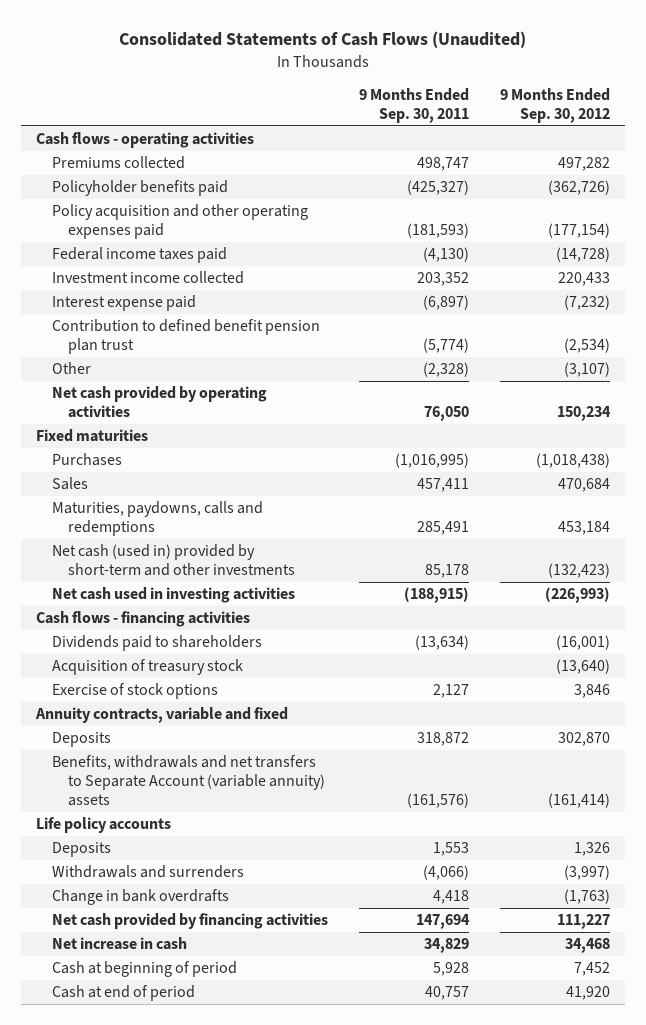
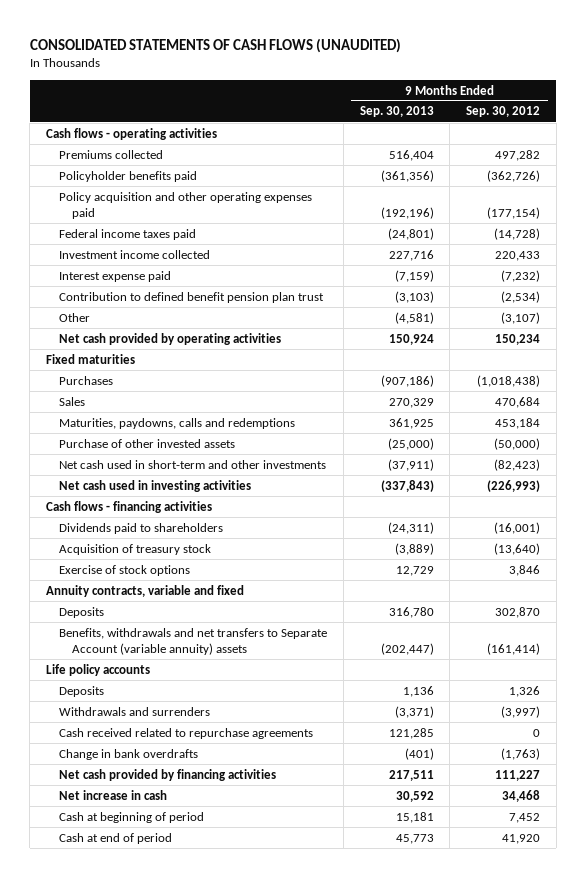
[119,31,527,49] Consolidated Statements of Cash Flows (Unaudited) -> [29,37,401,53] CONSOLIDATED STATEMENTS OF CASH FLOWS (UNAUDITED)
[359,87,470,123] 9 Months Ended Sep. 30, 2011 -> none
none -> [359,106,434,118] Sep. 30, 2013
none -> [58,438,235,448] Purchase of other invested assets
[52,544,295,577] Net cash (used in) provided by short-term and other investments -> [58,459,326,469] Net cash used in short-term and other investments
[547,563,610,579] (132,423) -> [494,458,541,471] (82,423)
none -> [58,727,313,739] Cash received related to repurchase agreements

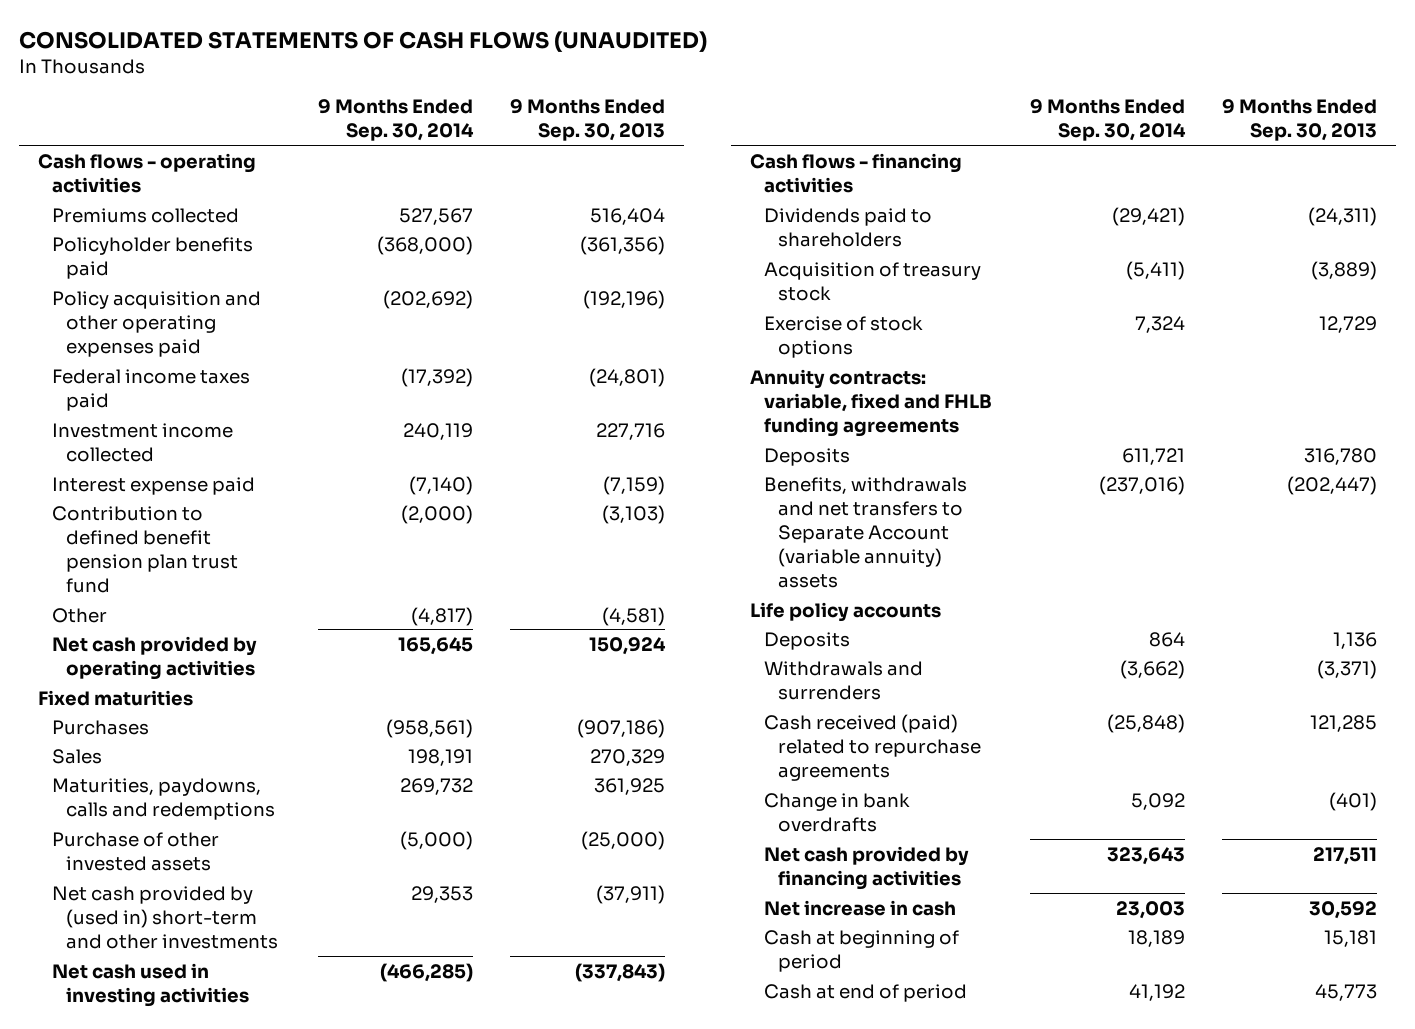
[466,106,541,118] Sep. 30, 2012 -> none
none -> [317,99,474,142] 9 Months Ended Sep. 30, 2014
[58,291,324,303] Contribution to defined benefit pension plan trust -> [51,505,239,593] Contribution to defined benefit pension plan trust fund
[58,459,326,469] Net cash used in short-term and other investments -> [51,885,279,949] Net cash provided by (used in) short-term and other investments
[46,584,245,597] Annuity contracts, variable and fixed -> [749,368,993,437] Annuity contracts: variable, fixed and FHLB funding agreements
[58,727,313,739] Cash received related to repurchase agreements -> [764,713,982,781] Cash received (paid) related to repurchase agreements

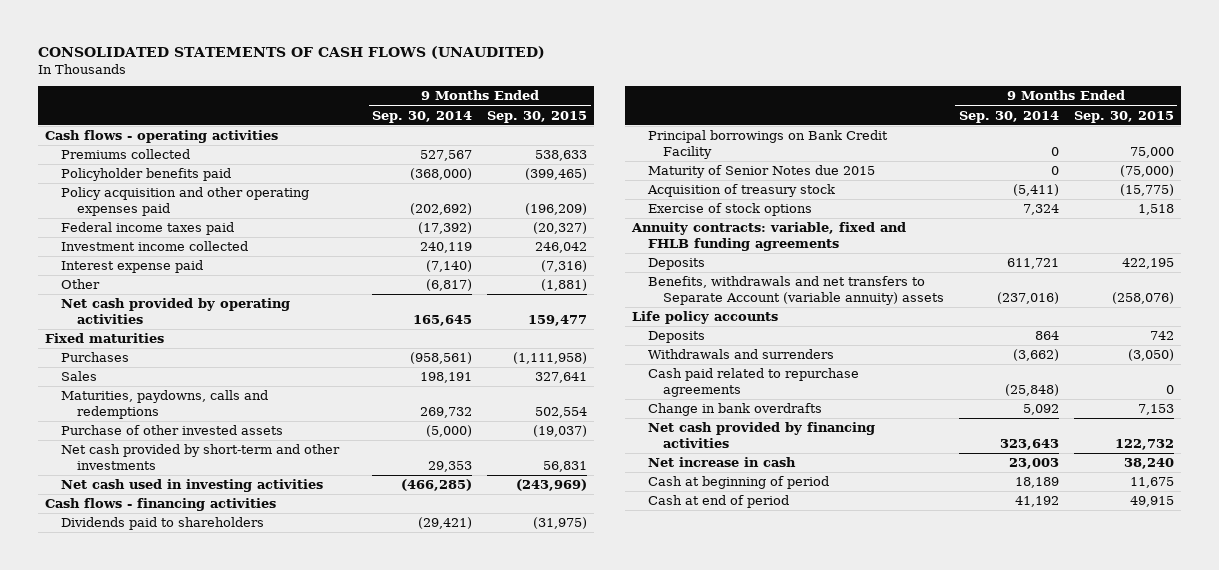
[510,99,666,142] 9 Months Ended Sep. 30, 2013 -> none
none -> [486,110,587,123] Sep. 30, 2015
[51,505,239,593] Contribution to defined benefit pension plan trust fund -> none
[410,606,473,626] (4,817) -> [426,279,473,292] (6,817)
[51,885,279,949] Net cash provided by (used in) short-term and other investments -> [60,444,340,470] Net cash provided by short-term and other investments
none -> [647,130,888,159] Principal borrowings on Bank Credit Facility
none -> [647,165,875,179] Maturity of Senior Notes due 2015
[764,713,982,781] Cash received (paid) related to repurchase agreements -> [647,368,859,397] Cash paid related to repurchase agreements

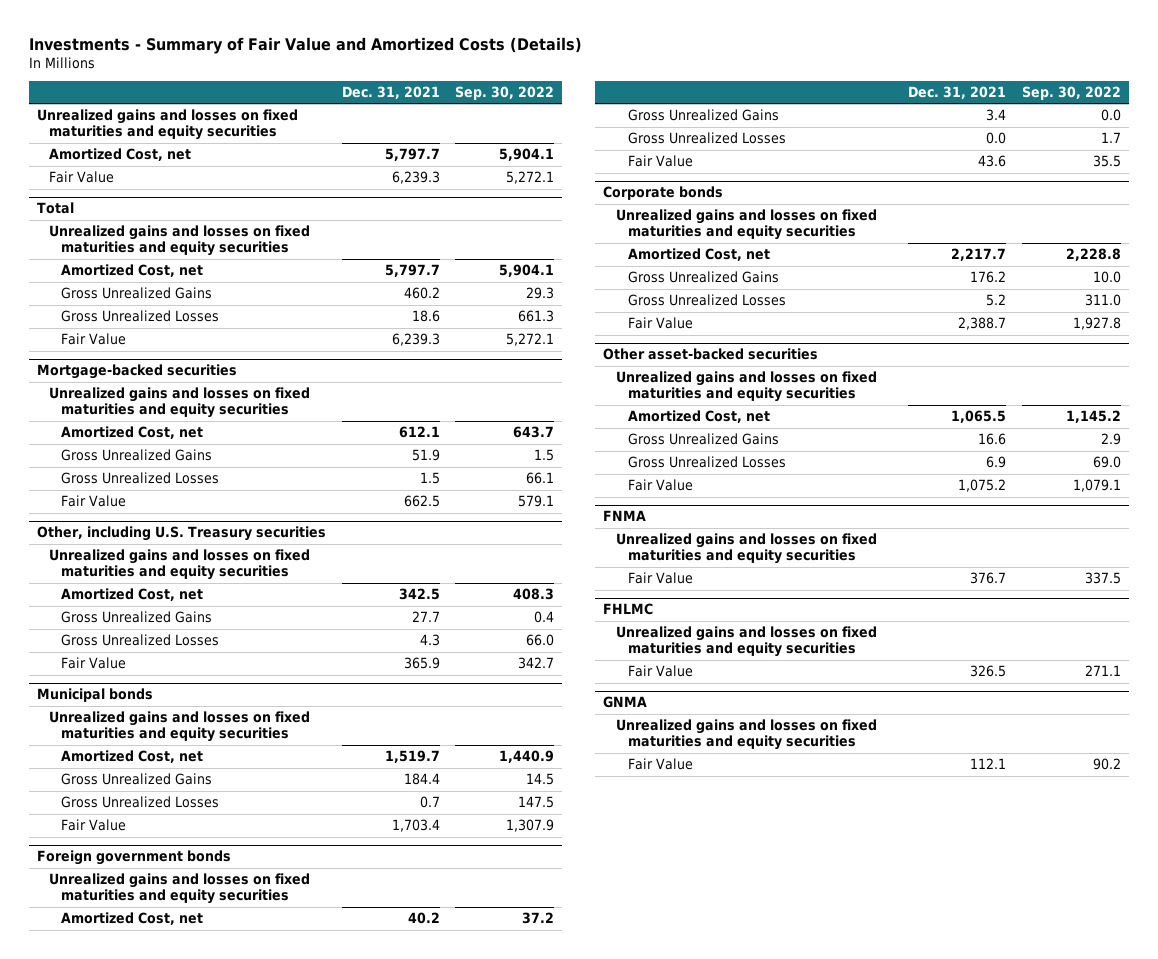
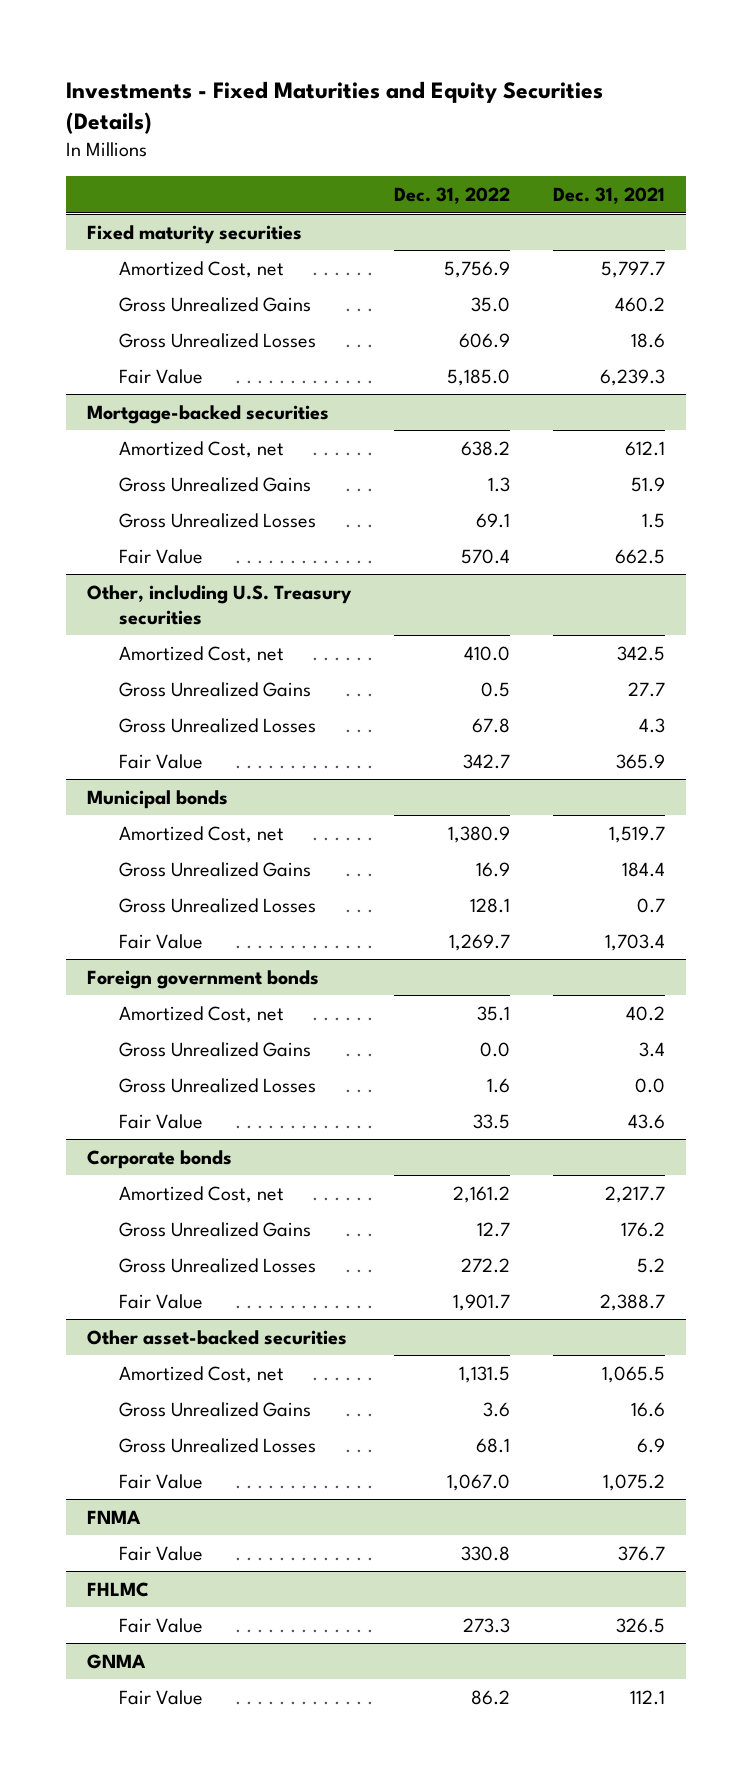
[28,36,582,54] Investments - Summary of Fair Value and Amortized Costs (Details) -> [66,80,604,134] Investments - Fixed Maturities and Equity Securities (Details)
[455,86,555,101] Sep. 30, 2022 -> none
none -> [393,187,510,205] Dec. 31, 2022
[36,109,298,141] Unrealized gains and losses on fixed maturities and equity securities -> none
[48,148,191,162] Amortized Cost, net -> none
[48,171,114,184] Fair Value -> none
[48,225,310,257] Unrealized gains and losses on fixed maturities and equity securities -> none
[36,202,74,215] Total -> [87,224,303,244] Fixed maturity securities
[48,387,310,419] Unrealized gains and losses on fixed maturities and equity securities -> none
[48,549,310,581] Unrealized gains and losses on fixed maturities and equity securities -> none
[48,711,310,743] Unrealized gains and losses on fixed maturities and equity securities -> none
[48,873,310,905] Unrealized gains and losses on fixed maturities and equity securities -> none
[615,209,877,241] Unrealized gains and losses on fixed maturities and equity securities -> none
[615,371,877,403] Unrealized gains and losses on fixed maturities and equity securities -> none
[615,533,877,565] Unrealized gains and losses on fixed maturities and equity securities -> none
[615,626,877,658] Unrealized gains and losses on fixed maturities and equity securities -> none
[615,719,877,751] Unrealized gains and losses on fixed maturities and equity securities -> none

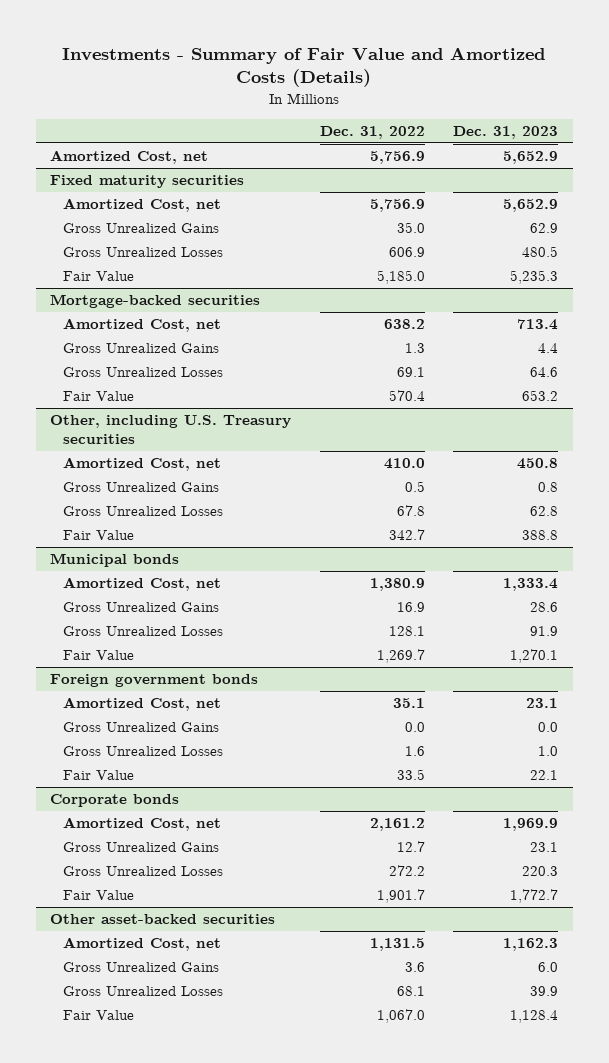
[66,80,604,134] Investments - Fixed Maturities and Equity Securities (Details) -> [62,46,546,88] Investments - Summary of Fair Value and Amortized Costs (Details)
[552,187,665,205] Dec. 31, 2021 -> none
none -> [453,126,559,140] Dec. 31, 2023
none -> [50,150,209,165] Amortized Cost, net
[87,1509,142,1524] FNMA -> none
[119,1545,204,1561] Fair Value -> none
[87,1581,150,1597] FHLMC -> none
[119,1617,204,1633] Fair Value -> none
[87,1653,147,1669] GNMA -> none
[119,1689,204,1705] Fair Value -> none

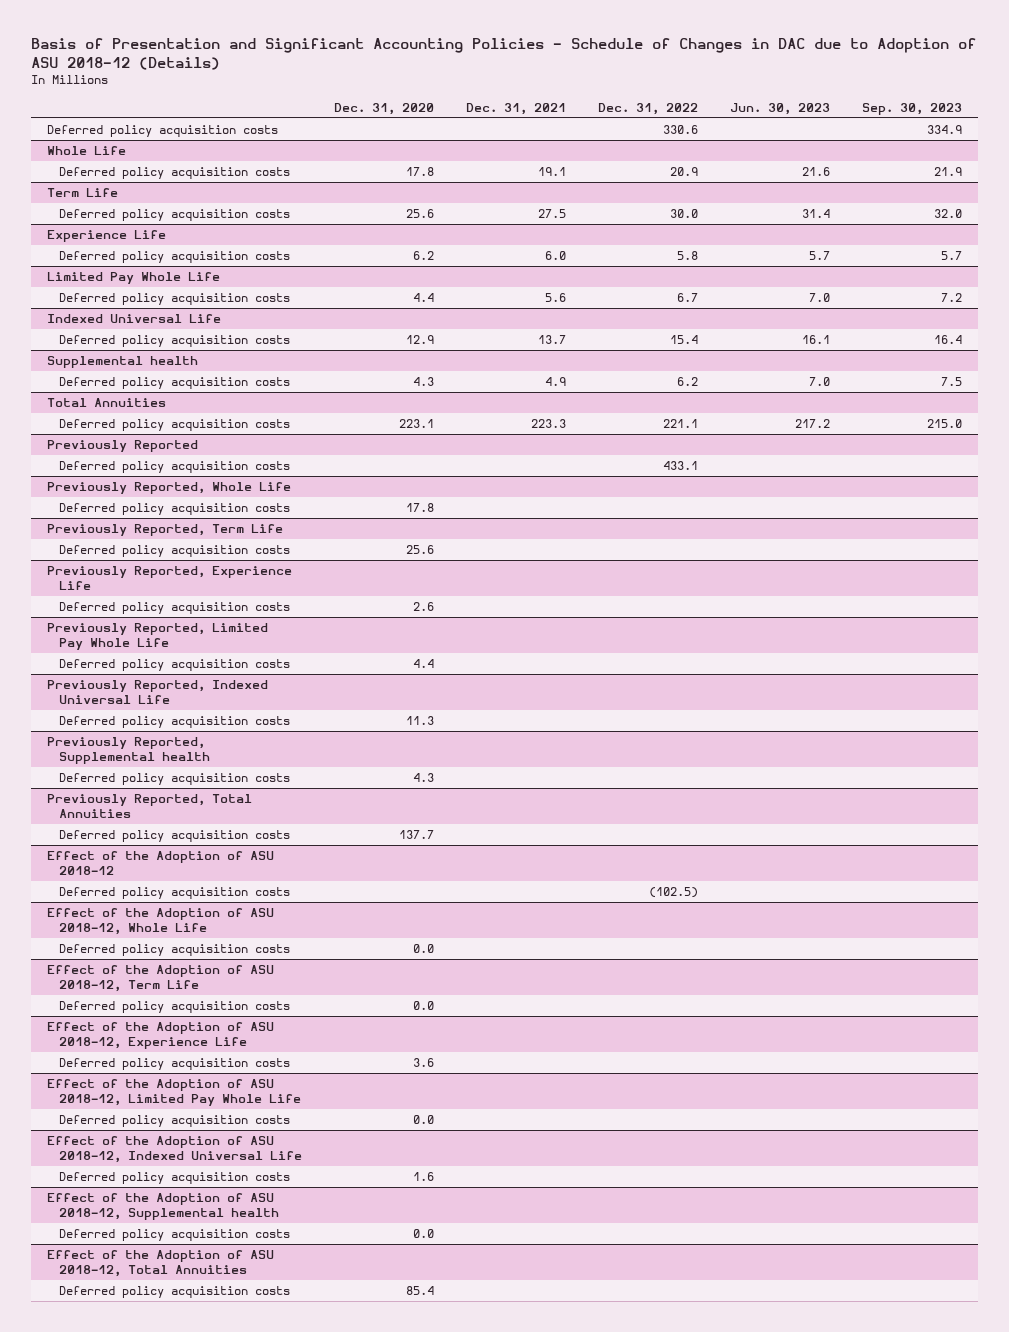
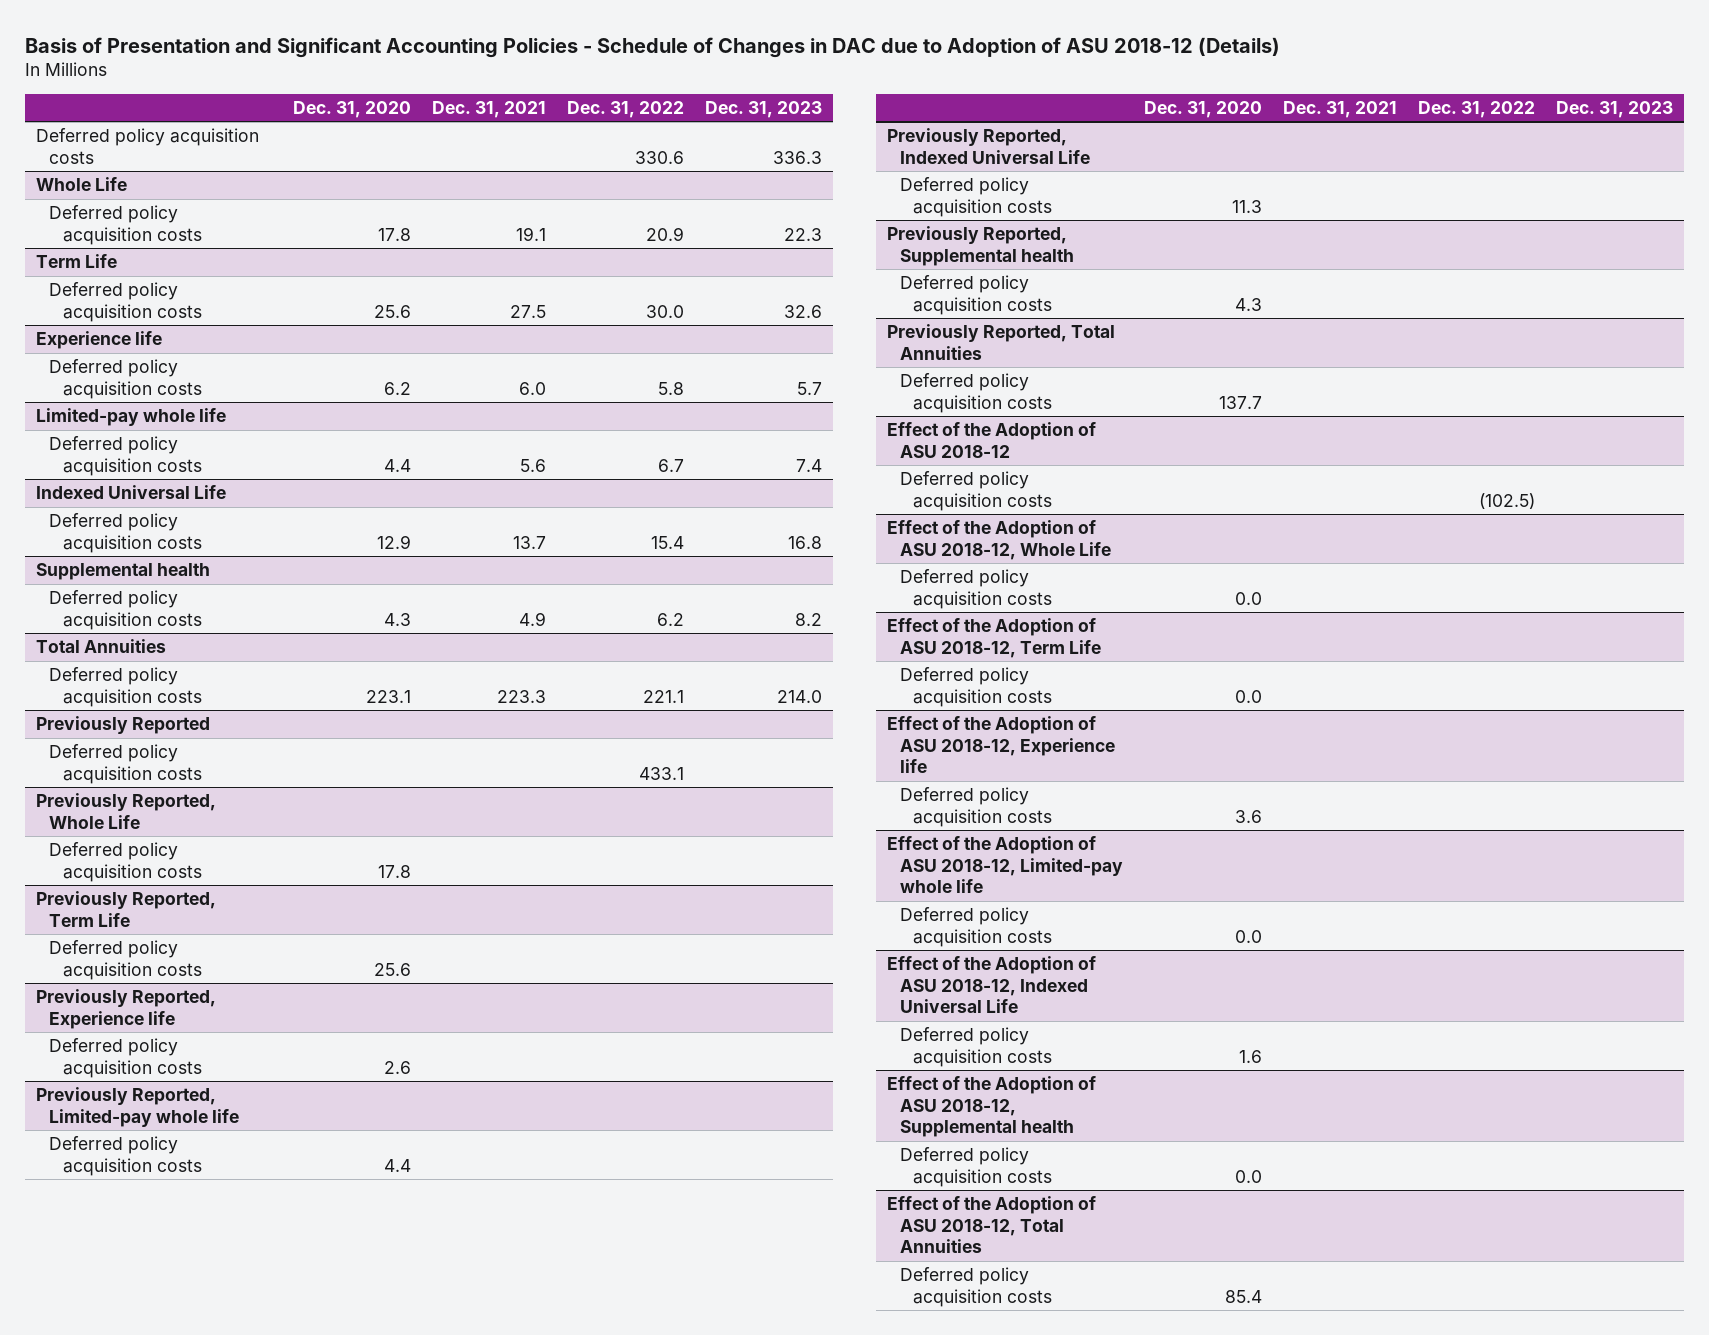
[729,102,830,115] Jun. 30, 2023 -> none
[861,102,962,115] Sep. 30, 2023 -> none
none -> [705,100,823,118] Dec. 31, 2023
[46,230,166,243] Experience Life -> [35,331,162,350] Experience life
[46,272,220,285] Limited Pay Whole Life -> [35,408,226,427] Limited-pay whole life
[46,566,292,590] Previously Reported, Experience Life -> [35,989,216,1029] Previously Reported, Experience life
[46,623,268,650] Previously Reported, Limited Pay Whole Life -> [35,1087,240,1127] Previously Reported, Limited-pay whole life
[46,1022,274,1049] Effect of the Adoption of ASU 2018-12, Experience Life -> [886,716,1116,774] Effect of the Adoption of ASU 2018-12, Experience life
[46,1079,301,1106] Effect of the Adoption of ASU 2018-12, Limited Pay Whole Life -> [886,836,1124,894] Effect of the Adoption of ASU 2018-12, Limited-pay whole life

